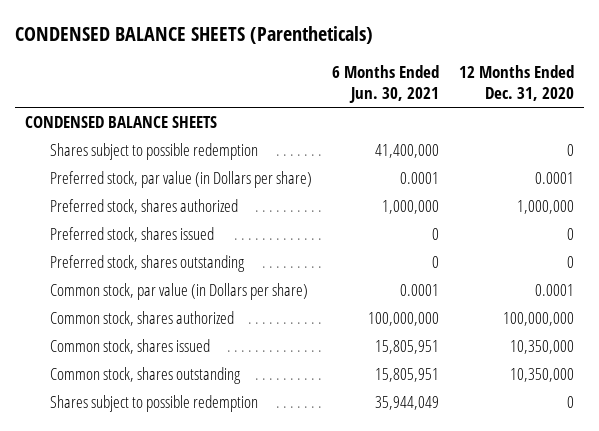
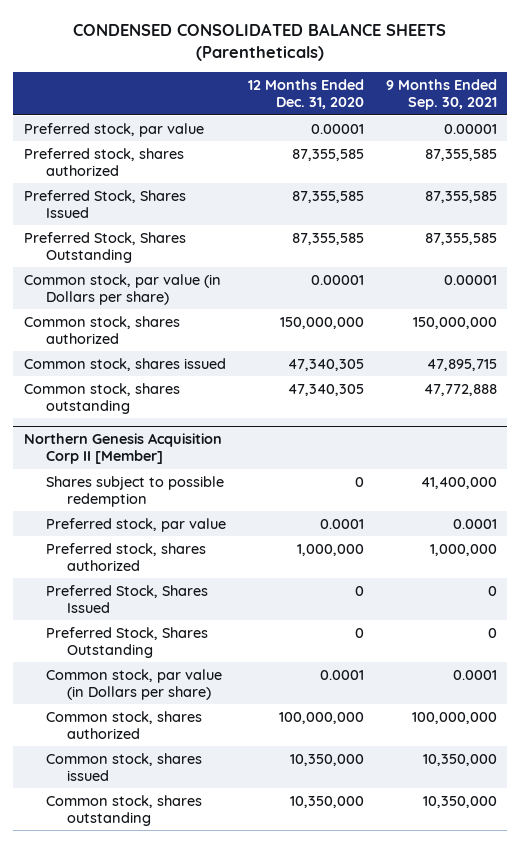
[14,26,373,45] CONDENSED BALANCE SHEETS (Parentheticals) -> [73,22,447,61] CONDENSED CONSOLIDATED BALANCE SHEETS (Parentheticals)
[332,65,440,104] 6 Months Ended Jun. 30, 2021 -> none
none -> [385,78,497,111] 9 Months Ended Sep. 30, 2021
[24,116,217,129] CONDENSED BALANCE SHEETS -> none
none -> [24,122,205,137] Preferred stock, par value
none -> [24,147,185,176] Preferred stock, shares authorized
none -> [24,189,187,218] Preferred Stock, Shares Issued
none -> [24,231,187,263] Preferred Stock, Shares Outstanding
none -> [24,273,222,305] Common stock, par value (in Dollars per share)
none -> [24,315,181,344] Common stock, shares authorized
none -> [24,357,227,371] Common stock, shares issued
none -> [24,382,181,414] Common stock, shares outstanding
none -> [24,433,223,465] Northern Genesis Acquisition Corp II [Member]
[50,171,313,189] Preferred stock, par value (in Dollars per share) -> [45,517,226,532] Preferred stock, par value
[50,227,215,243] Preferred stock, shares issued -> [45,584,208,613] Preferred Stock, Shares Issued
[50,255,246,273] Preferred stock, shares outstanding -> [45,626,208,658] Preferred Stock, Shares Outstanding
[50,395,259,413] Shares subject to possible redemption -> none

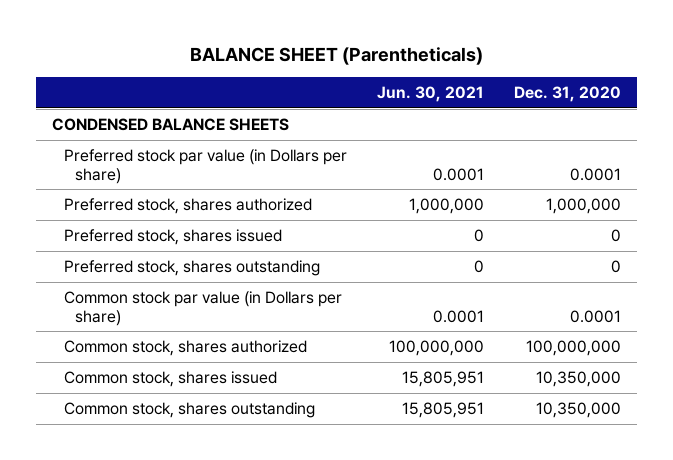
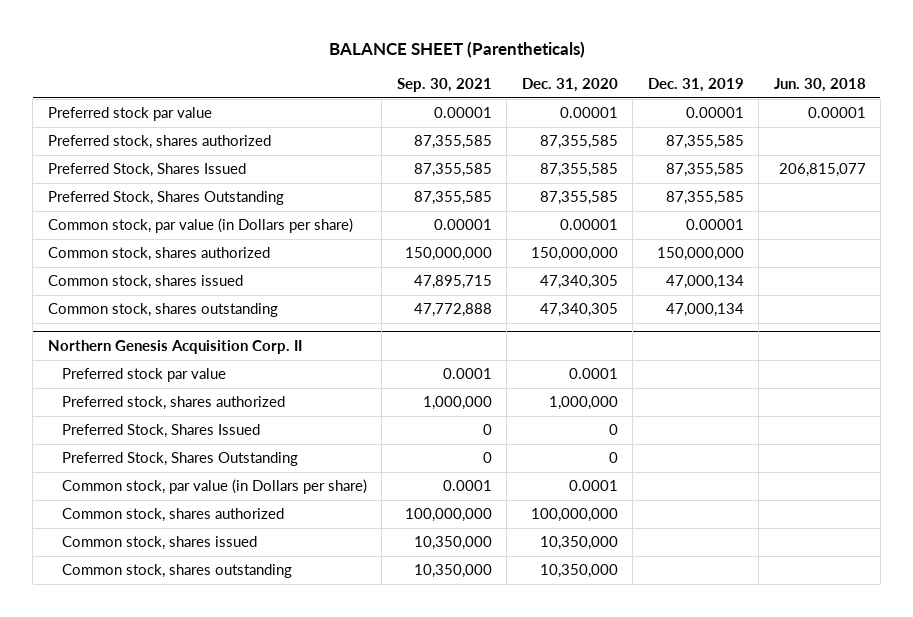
[377,86,485,103] Jun. 30, 2021 -> none
none -> [396,77,492,92] Sep. 30, 2021
none -> [647,77,744,92] Dec. 31, 2019
none -> [773,77,866,92] Jun. 30, 2018
[51,117,289,131] CONDENSED BALANCE SHEETS -> none
[63,148,347,184] Preferred stock par value (in Dollars per share) -> [47,107,212,122] Preferred stock par value
[570,167,622,181] 0.0001 -> [559,107,618,119] 0.00001
none -> [47,135,271,150] Preferred stock, shares authorized
none -> [47,163,246,178] Preferred Stock, Shares Issued
none -> [47,191,284,206] Preferred Stock, Shares Outstanding
none -> [47,218,353,234] Common stock, par value (in Dollars per share)
none -> [47,247,270,262] Common stock, shares authorized
none -> [47,275,243,290] Common stock, shares issued
none -> [47,303,278,318] Common stock, shares outstanding
none -> [47,339,302,354] Northern Genesis Acquisition Corp. II
none -> [61,368,226,383] Preferred stock par value
[63,228,282,245] Preferred stock, shares issued -> [61,424,260,439] Preferred Stock, Shares Issued
[63,259,320,276] Preferred stock, shares outstanding -> [61,452,298,467] Preferred Stock, Shares Outstanding
[63,290,342,326] Common stock par value (in Dollars per share) -> [61,479,367,495] Common stock, par value (in Dollars per share)

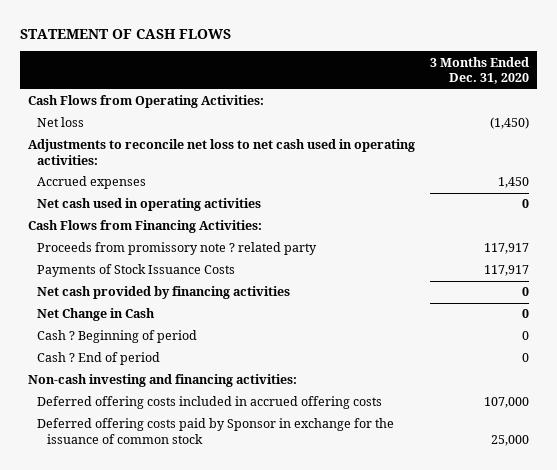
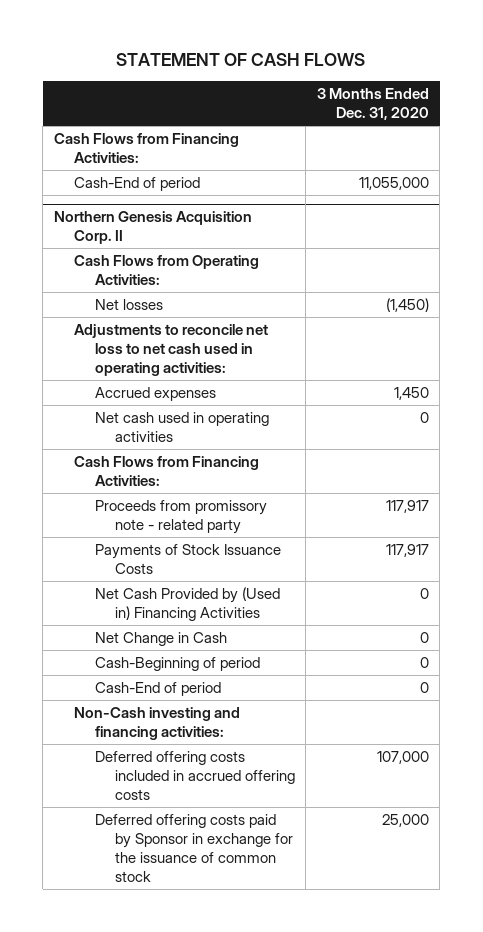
none -> [53,132,239,163] Cash Flows from Financing Activities:
none -> [74,176,201,191] Cash-End of period
none -> [53,211,252,245] Northern Genesis Acquisition Corp. II
[37,117,85,128] Net loss -> [94,298,163,310] Net losses
[37,242,318,256] Proceeds from promissory note ? related party -> [94,499,267,534] Proceeds from promissory note - related party
[37,286,291,300] Net cash provided by financing activities -> [94,586,280,621] Net Cash Provided by (Used in) Financing Activities
[37,330,198,344] Cash ? Beginning of period -> [94,656,260,671] Cash-Beginning of period
[37,352,161,366] Cash ? End of period -> [94,681,221,696] Cash-End of period
[27,374,297,388] Non-cash investing and financing activities: -> [74,706,241,740] Non-Cash investing and financing activities:

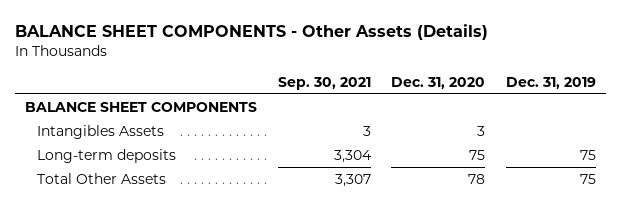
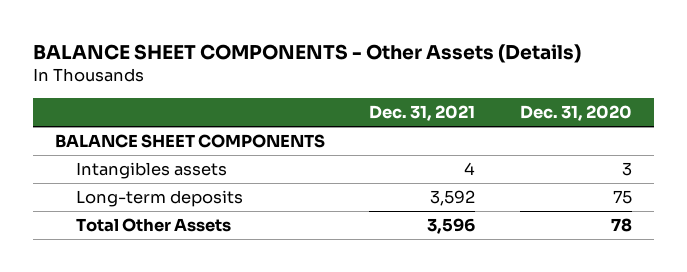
[277,76,371,90] Sep. 30, 2021 -> none
[505,76,596,89] Dec. 31, 2019 -> none
none -> [369,105,476,122] Dec. 31, 2021
[36,124,164,139] Intangibles Assets -> [75,162,227,180] Intangibles assets

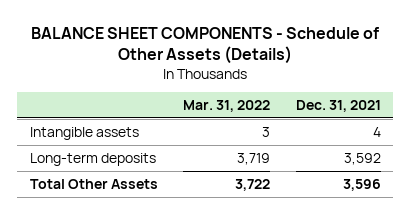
[33,44,582,64] BALANCE SHEET COMPONENTS - Other Assets (Details) -> [31,26,380,64] BALANCE SHEET COMPONENTS - Schedule of Other Assets (Details)
[519,105,632,122] Dec. 31, 2020 -> none
none -> [183,100,271,113] Mar. 31, 2022
[55,134,326,149] BALANCE SHEET COMPONENTS -> none
[75,162,227,180] Intangibles assets -> [29,126,139,140] Intangible assets

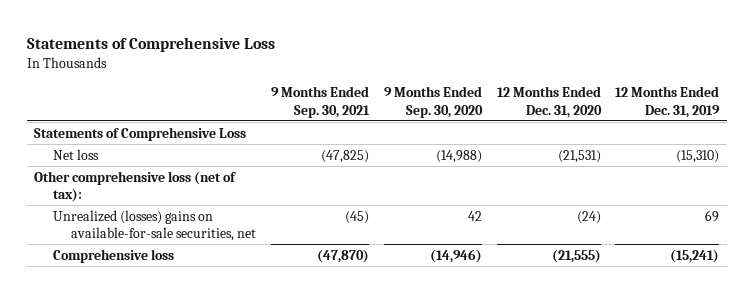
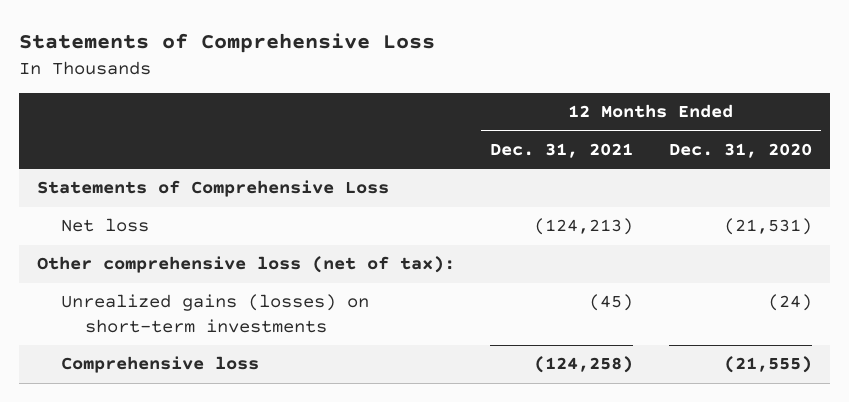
[271,86,371,118] 9 Months Ended Sep. 30, 2021 -> none
[383,86,483,118] 9 Months Ended Sep. 30, 2020 -> none
[615,86,721,118] 12 Months Ended Dec. 31, 2019 -> none
none -> [490,142,634,158] Dec. 31, 2021
[52,209,257,242] Unrealized (losses) gains on available-for-sale securities, net -> [60,294,369,333] Unrealized gains (losses) on short-term investments

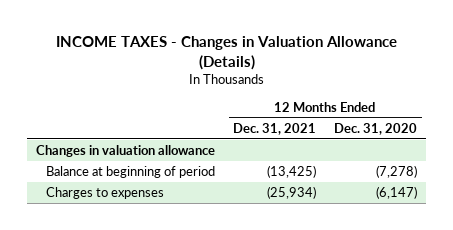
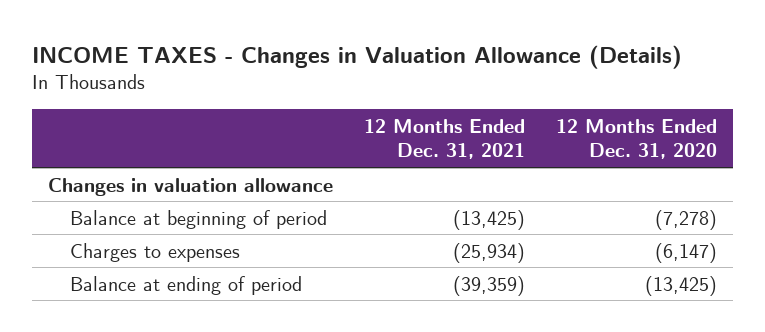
none -> [70,275,303,295] Balance at ending of period

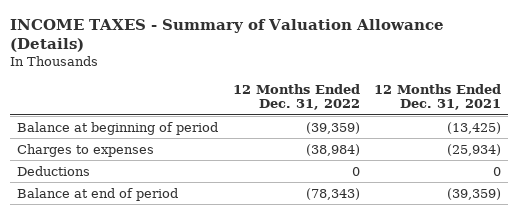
[32,44,683,69] INCOME TAXES - Changes in Valuation Allowance (Details) -> [10,18,445,52] INCOME TAXES - Summary of Valuation Allowance (Details)
[556,118,718,160] 12 Months Ended Dec. 31, 2020 -> none
none -> [232,83,360,111] 12 Months Ended Dec. 31, 2022
[47,177,333,196] Changes in valuation allowance -> none
none -> [17,165,91,176] Deductions
[70,275,303,295] Balance at ending of period -> [17,187,179,201] Balance at end of period

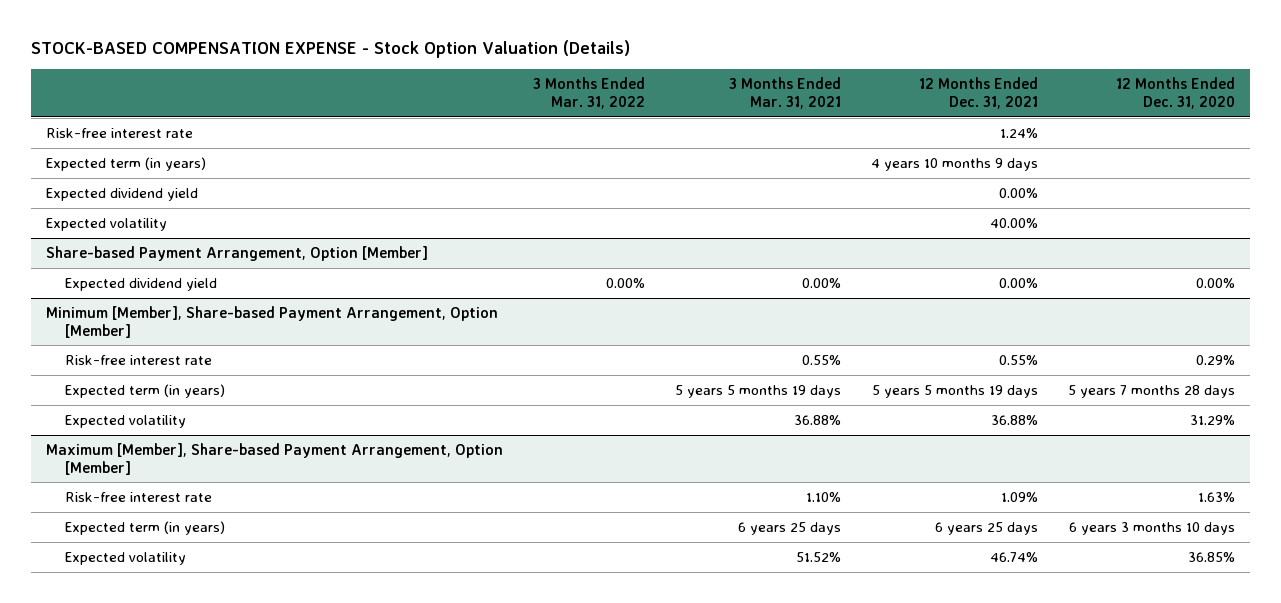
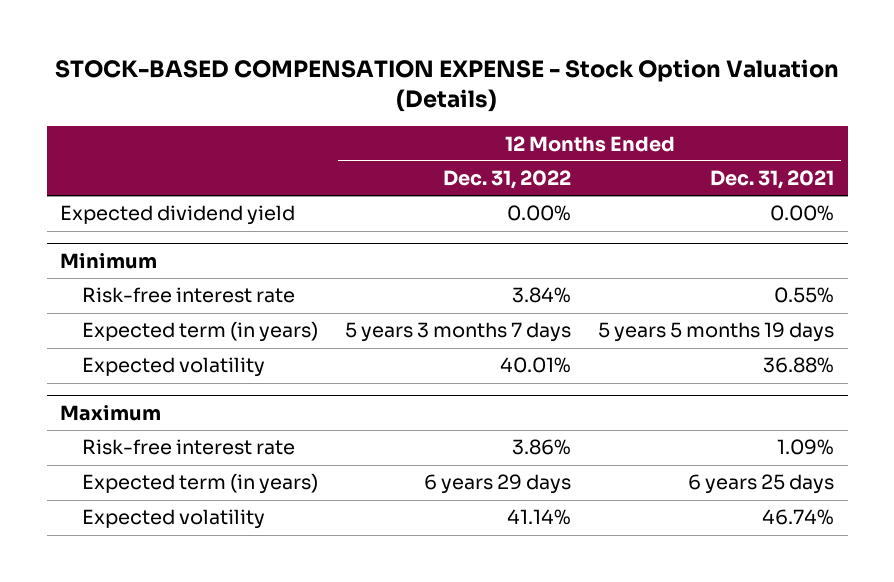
[532,77,645,110] 3 Months Ended Mar. 31, 2022 -> none
[728,77,841,110] 3 Months Ended Mar. 31, 2021 -> none
[1115,77,1235,110] 12 Months Ended Dec. 31, 2020 -> none
none -> [443,170,572,190] Dec. 31, 2022
[45,127,193,138] Risk-free interest rate -> none
[45,156,206,171] Expected term (in years) -> none
[45,217,167,231] Expected volatility -> none
[45,245,428,261] Share-based Payment Arrangement, Option [Member] -> none
[65,277,218,291] Expected dividend yield -> none
[45,305,498,338] Minimum [Member], Share-based Payment Arrangement, Option [Member] -> none
none -> [60,252,158,269] Minimum
[45,442,503,475] Maximum [Member], Share-based Payment Arrangement, Option [Member] -> none
none -> [60,404,162,421] Maximum

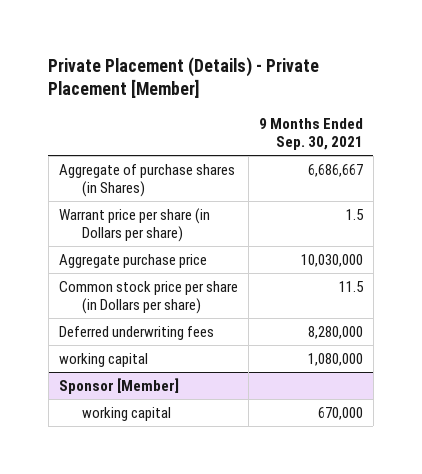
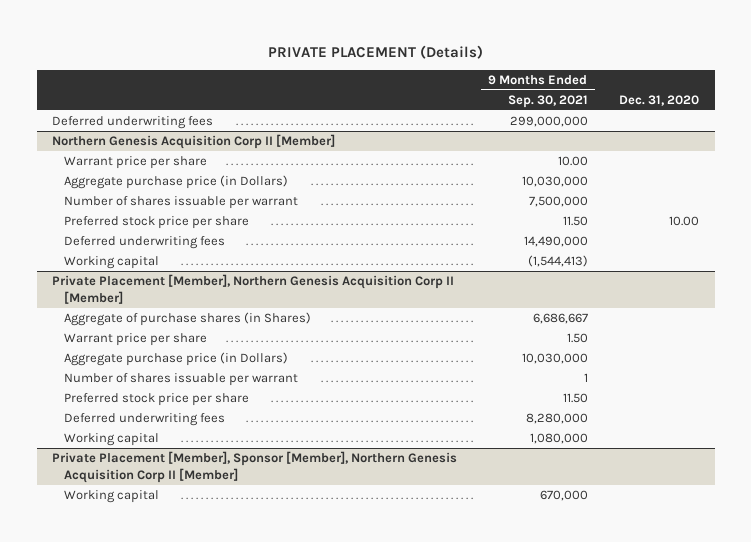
[48,56,320,99] Private Placement (Details) - Private Placement [Member] -> [267,44,483,59] PRIVATE PLACEMENT (Details)
none -> [618,94,699,106] Dec. 31, 2020
none -> [52,116,214,130] Deferred underwriting fees
none -> [52,134,336,150] Northern Genesis Acquisition Corp II [Member]
none -> [63,156,207,170] Warrant price per share
none -> [63,175,288,190] Aggregate purchase price (in Dollars)
none -> [63,196,298,210] Number of shares issuable per warrant
none -> [63,216,249,230] Preferred stock price per share
none -> [63,236,225,250] Deferred underwriting fees
none -> [63,256,159,270] Working capital
none -> [52,274,455,305] Private Placement [Member], Northern Genesis Acquisition Corp II [Member]
[58,207,210,242] Warrant price per share (in Dollars per share) -> [63,333,207,347] Warrant price per share
[345,208,364,220] 1.5 -> [566,333,588,344] 1.50
[58,253,207,268] Aggregate purchase price -> [63,352,288,367] Aggregate purchase price (in Dollars)
none -> [63,373,298,387] Number of shares issuable per warrant
[58,280,238,314] Common stock price per share (in Dollars per share) -> [63,393,249,407] Preferred stock price per share
[338,280,364,292] 11.5 -> [562,393,588,404] 11.50
[58,377,179,394] Sponsor [Member] -> none
[58,352,148,367] working capital -> [63,433,159,447] Working capital
none -> [52,451,458,484] Private Placement [Member], Sponsor [Member], Northern Genesis Acquisition Corp II [Member]
[82,406,172,421] working capital -> [63,490,159,504] Working capital

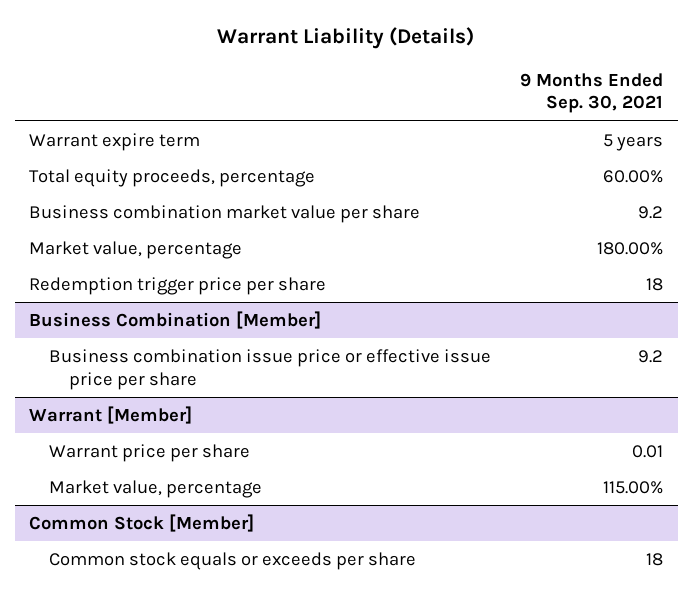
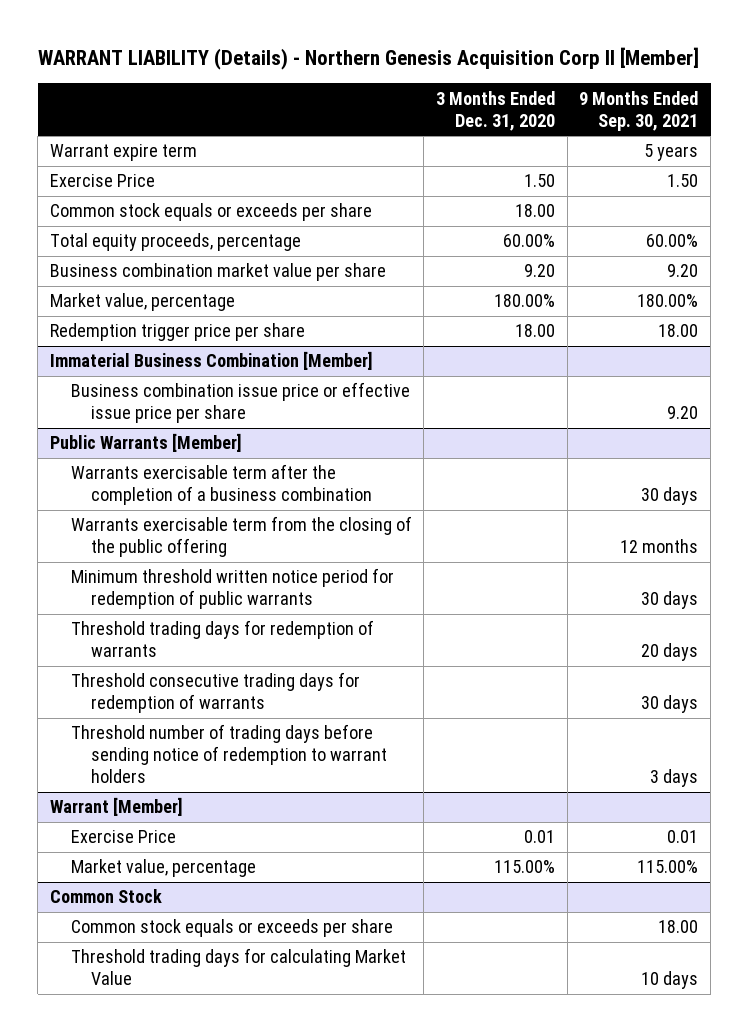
[217,27,475,50] Warrant Liability (Details) -> [37,47,699,71] WARRANT LIABILITY (Details) - Northern Genesis Acquisition Corp II [Member]
none -> [435,90,555,131] 3 Months Ended Dec. 31, 2020
none -> [50,174,156,188] Exercise Price
none -> [50,203,373,222] Common stock equals or exceeds per share
[638,205,664,219] 9.2 -> [667,264,699,278] 9.20
[646,277,664,291] 18 -> [658,324,699,338] 18.00
[29,310,322,329] Business Combination [Member] -> [50,351,374,371] Immaterial Business Combination [Member]
[638,349,664,363] 9.2 -> [667,406,699,420] 9.20
none -> [50,433,243,453] Public Warrants [Member]
none -> [70,464,373,506] Warrants exercisable term after the completion of a business combination
none -> [70,516,412,558] Warrants exercisable term from the closing of the public offering
none -> [70,568,394,610] Minimum threshold written notice period for redemption of public warrants
none -> [70,620,374,658] Threshold trading days for redemption of warrants
none -> [70,672,360,714] Threshold consecutive trading days for redemption of warrants
none -> [70,724,388,784] Threshold number of trading days before sending notice of redemption to warrant holders
[49,443,251,462] Warrant price per share -> [70,830,176,844] Exercise Price
[29,513,255,532] Common Stock [Member] -> [50,889,163,904] Common Stock
[646,552,664,566] 18 -> [658,920,699,934] 18.00
none -> [70,948,406,986] Threshold trading days for calculating Market Value

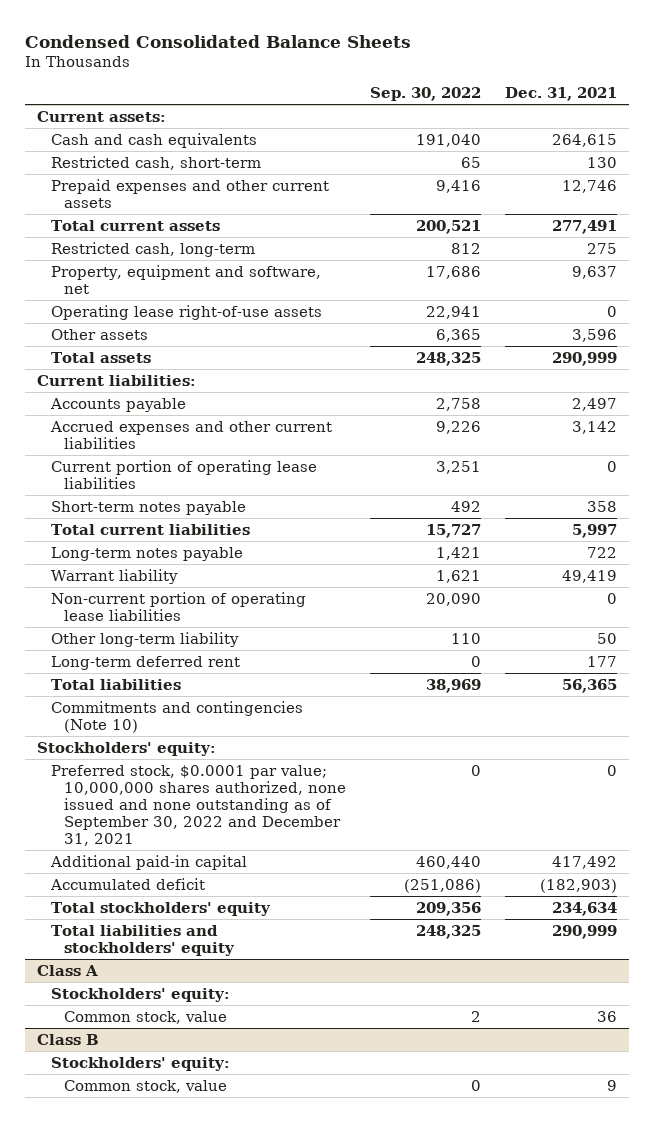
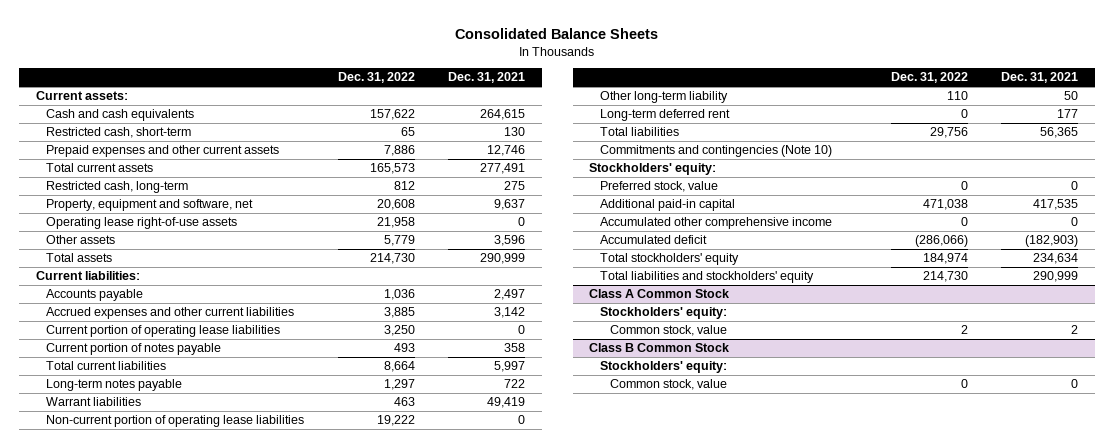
[25,34,412,48] Condensed Consolidated Balance Sheets -> [455,27,659,39] Consolidated Balance Sheets
[370,87,482,102] Sep. 30, 2022 -> none
none -> [337,72,415,84] Dec. 31, 2022
[50,500,246,515] Short-term notes payable -> [46,343,222,356] Current portion of notes payable
[50,568,178,584] Warrant liability -> [46,397,142,407] Warrant liabilities
[50,764,347,846] Preferred stock, $0.0001 par value; 10,000,000 shares authorized, none issued and none outstanding as of September 30, 2022 and December 31, 2021 -> [599,181,718,193] Preferred stock, value
[552,855,618,869] 417,492 -> [1033,199,1079,211] 417,535
none -> [599,217,832,230] Accumulated other comprehensive income
[37,964,99,976] Class A -> [589,289,730,299] Class A Common Stock
[597,1010,618,1022] 36 -> [1071,325,1079,335] 2
[37,1033,100,1045] Class B -> [589,343,730,353] Class B Common Stock
[607,1079,618,1091] 9 -> [1071,379,1079,389] 0

